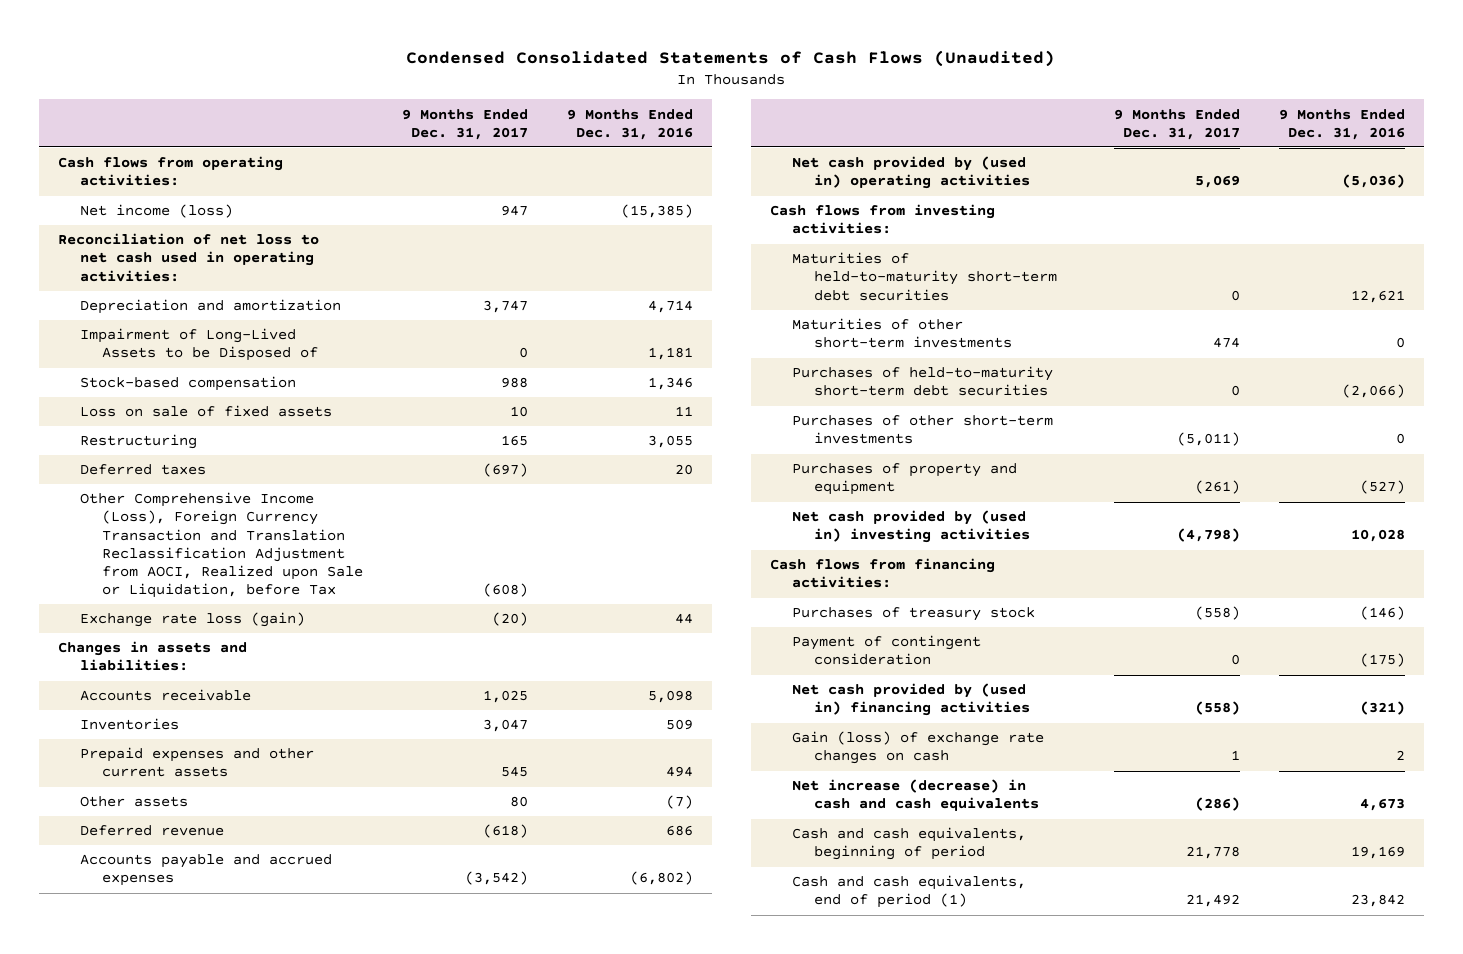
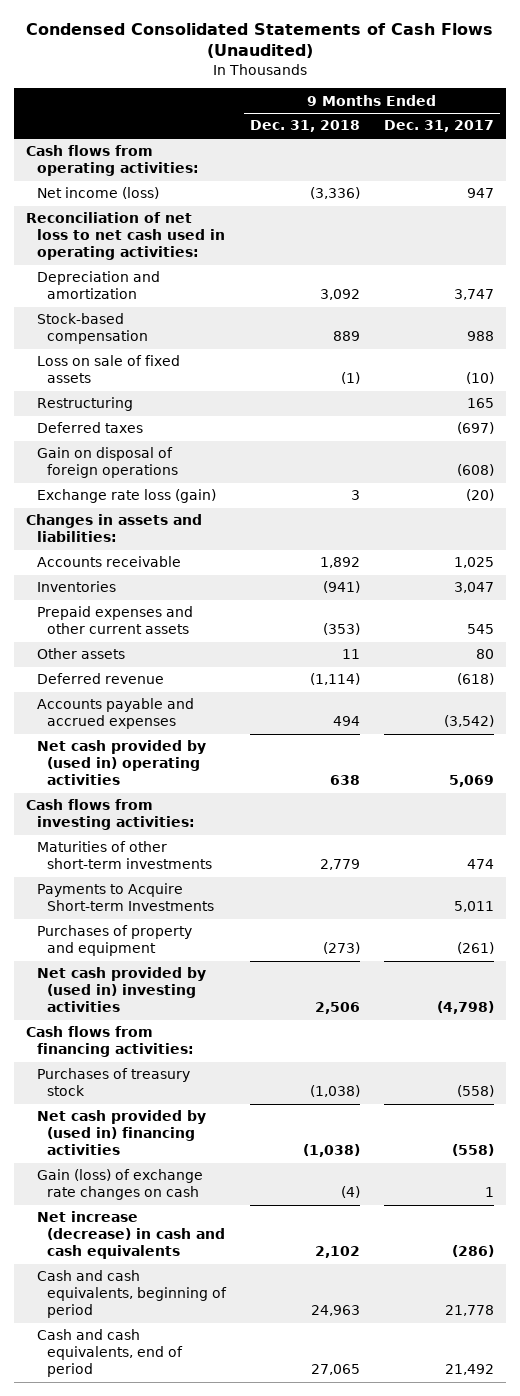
[566,108,693,140] 9 Months Ended Dec. 31, 2016 -> none
none -> [249,120,360,133] Dec. 31, 2018
[80,328,319,362] Impairment of Long-Lived Assets to be Disposed of -> none
[509,406,528,418] 10 -> [465,372,494,385] (10)
[80,492,364,598] Other Comprehensive Income (Loss), Foreign Currency Transaction and Translation Reclassification Adjustment from AOCI, Realized upon Sale or Liquidation, before Tax -> [36,447,178,479] Gain on disposal of foreign operations
[792,252,1058,301] Maturities of held-to-maturity short-term debt securities -> none
[792,366,1054,397] Purchases of held-to-maturity short-term debt securities -> none
[792,415,1054,445] Purchases of other short-term investments -> [36,883,214,912] Payments to Acquire Short-term Investments
[1176,432,1240,447] (5,011) -> [453,901,494,913] 5,011
[792,635,982,666] Payment of contingent consideration -> none
[792,875,1027,909] Cash and cash equivalents, end of period (1) -> [36,1329,183,1378] Cash and cash equivalents, end of period

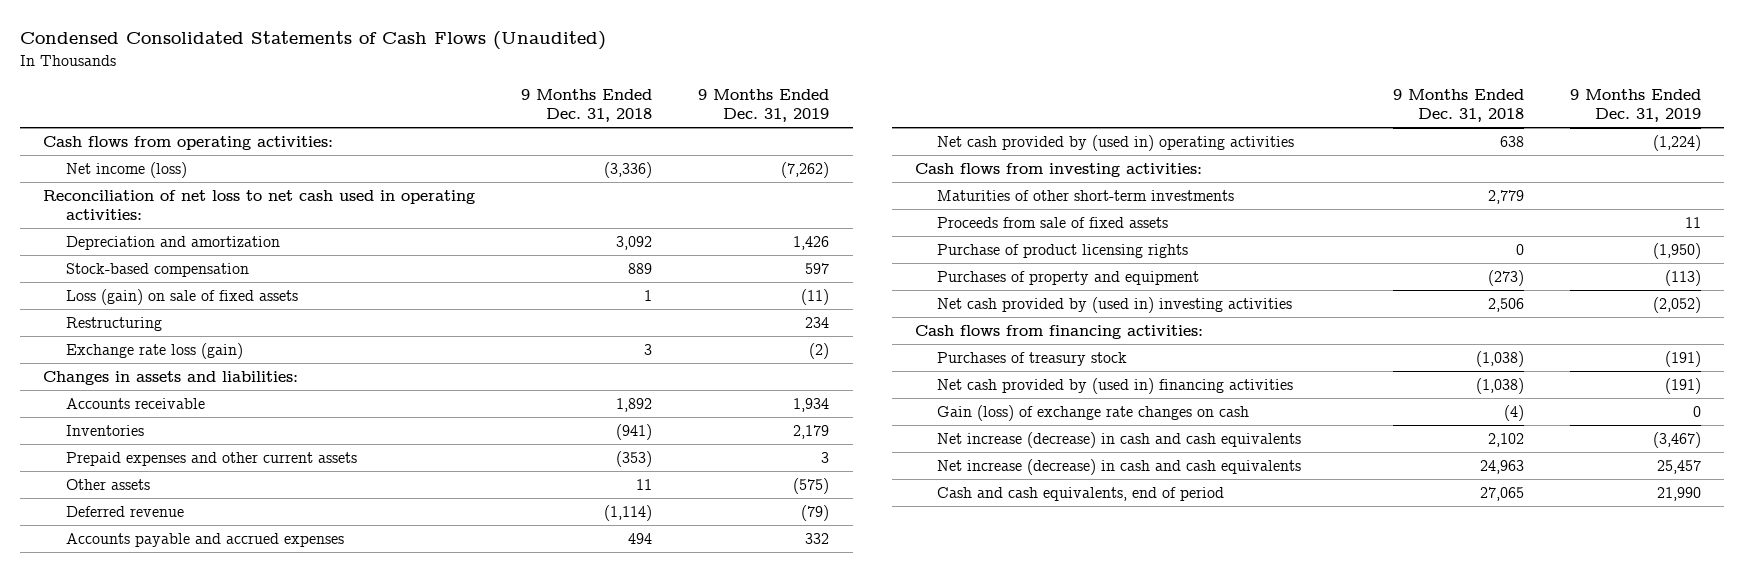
[383,120,494,133] Dec. 31, 2017 -> none
none -> [698,88,830,123] 9 Months Ended Dec. 31, 2019
[36,355,180,384] Loss on sale of fixed assets -> [65,288,298,305] Loss (gain) on sale of fixed assets
[340,372,360,385] (1) -> [644,289,653,301] 1
[36,422,143,434] Deferred taxes -> none
[36,447,178,479] Gain on disposal of foreign operations -> none
[36,883,214,912] Payments to Acquire Short-term Investments -> none
none -> [937,216,1169,228] Proceeds from sale of fixed assets
none -> [937,243,1189,258] Purchase of product licensing rights
[36,1270,227,1319] Cash and cash equivalents, beginning of period -> [937,458,1302,475] Net increase (decrease) in cash and cash equivalents

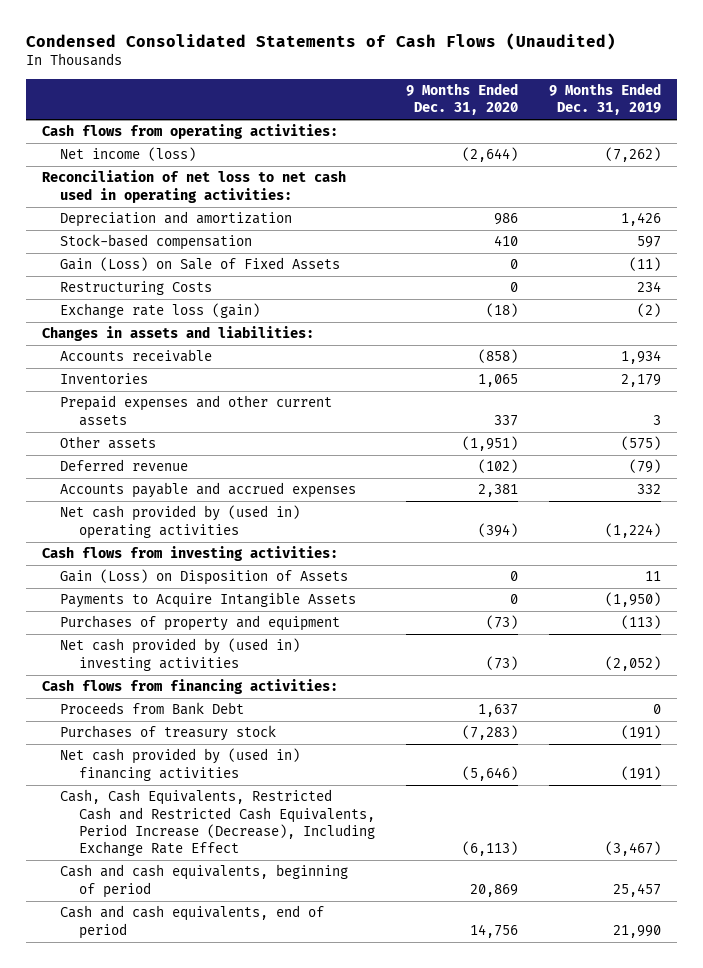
[521,88,653,123] 9 Months Ended Dec. 31, 2018 -> none
none -> [406,83,519,116] 9 Months Ended Dec. 31, 2020
[65,288,298,305] Loss (gain) on sale of fixed assets -> [60,257,341,272] Gain (Loss) on Sale of Fixed Assets
[65,316,162,331] Restructuring -> [60,281,213,296] Restructuring Costs
[937,189,1235,201] Maturities of other short-term investments -> none
[937,216,1169,228] Proceeds from sale of fixed assets -> none
none -> [60,569,349,586] Gain (Loss) on Disposition of Assets
[937,243,1189,258] Purchase of product licensing rights -> [60,592,357,609] Payments to Acquire Intangible Assets
none -> [60,702,245,716] Proceeds from Bank Debt
[937,404,1250,421] Gain (loss) of exchange rate changes on cash -> none
[937,431,1302,448] Net increase (decrease) in cash and cash equivalents -> [60,789,375,857] Cash, Cash Equivalents, Restricted Cash and Restricted Cash Equivalents, Period Increase (Decrease), Including Exchange Rate Effect
[937,458,1302,475] Net increase (decrease) in cash and cash equivalents -> [60,864,349,898] Cash and cash equivalents, beginning of period

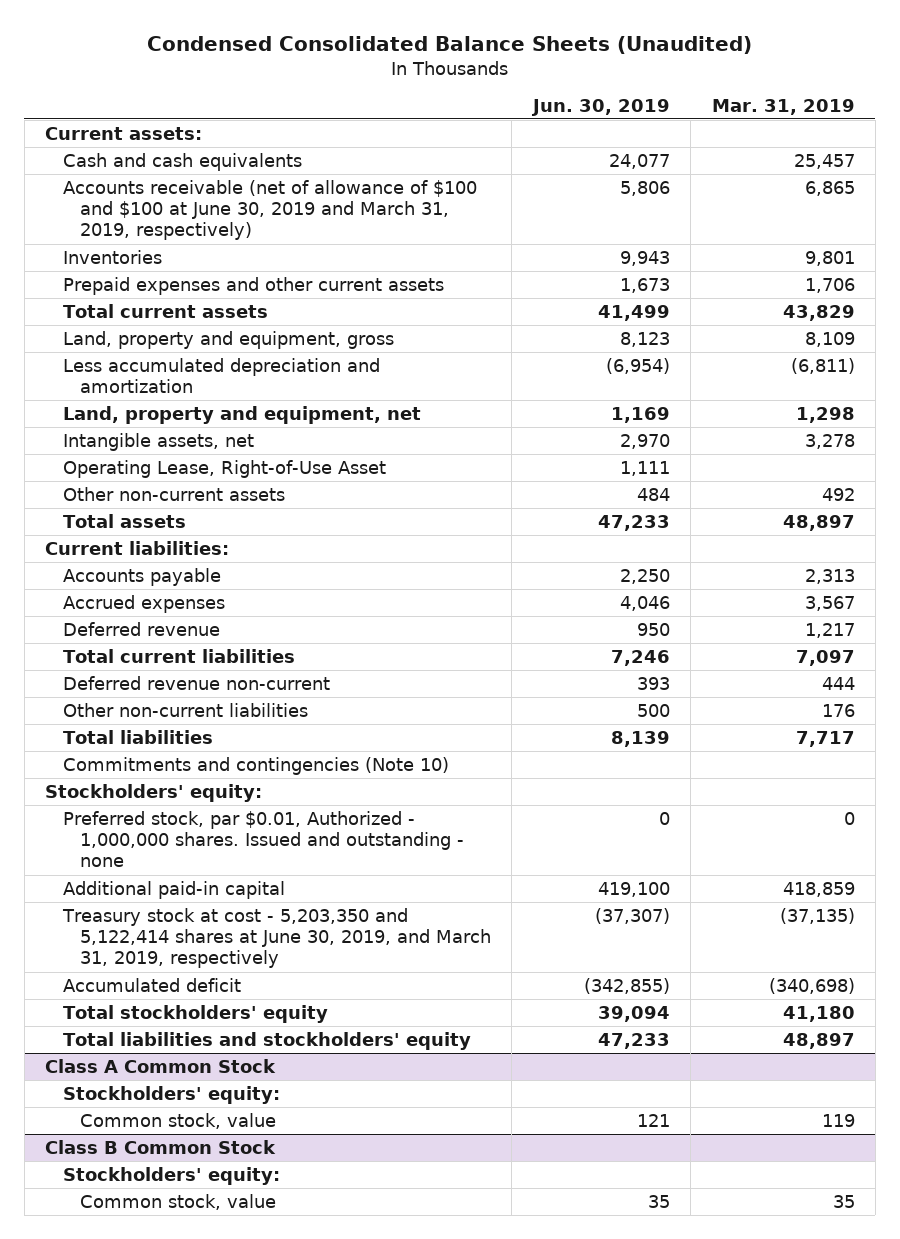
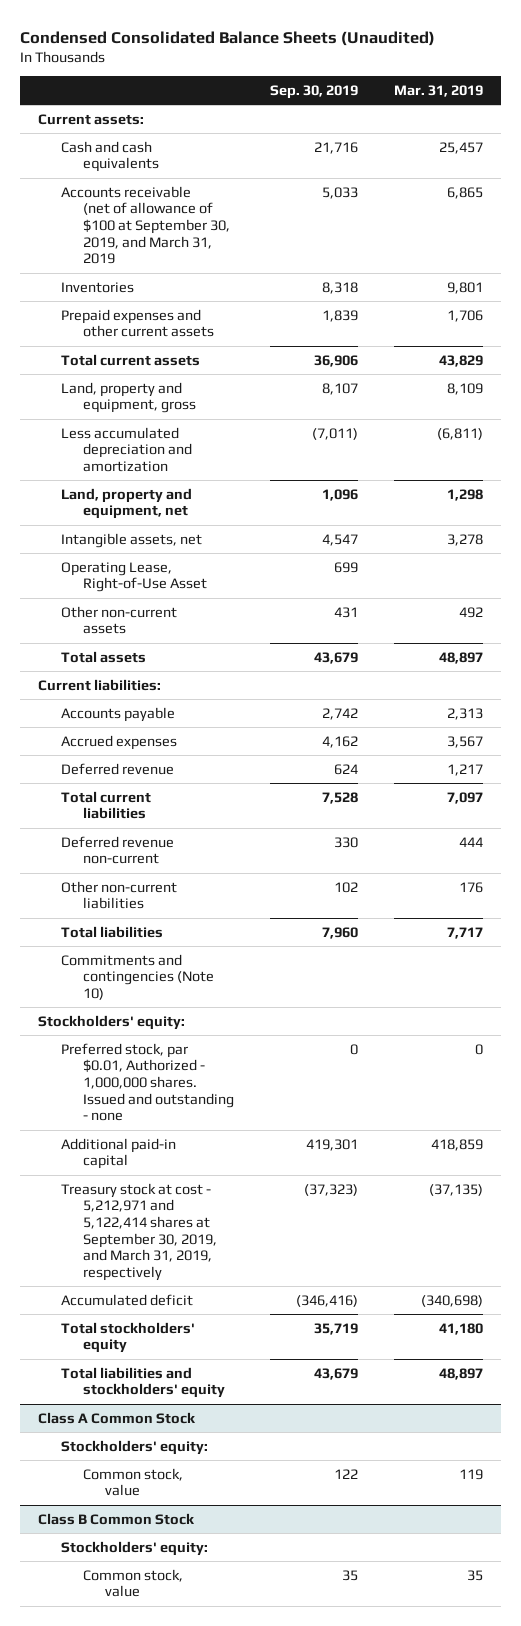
[530,98,670,116] Jun. 30, 2019 -> none
none -> [269,84,358,99] Sep. 30, 2019
[62,179,477,241] Accounts receivable (net of allowance of $100 and $100 at June 30, 2019 and March 31, 2019, respectively) -> [60,185,230,265] Accounts receivable (net of allowance of $100 at September 30, 2019, and March 31, 2019
[61,907,492,969] Treasury stock at cost - 5,203,350 and 5,122,414 shares at June 30, 2019, and March 31, 2019, respectively -> [60,1182,217,1281] Treasury stock at cost - 5,212,971 and 5,122,414 shares at September 30, 2019, and March 31, 2019, respectively

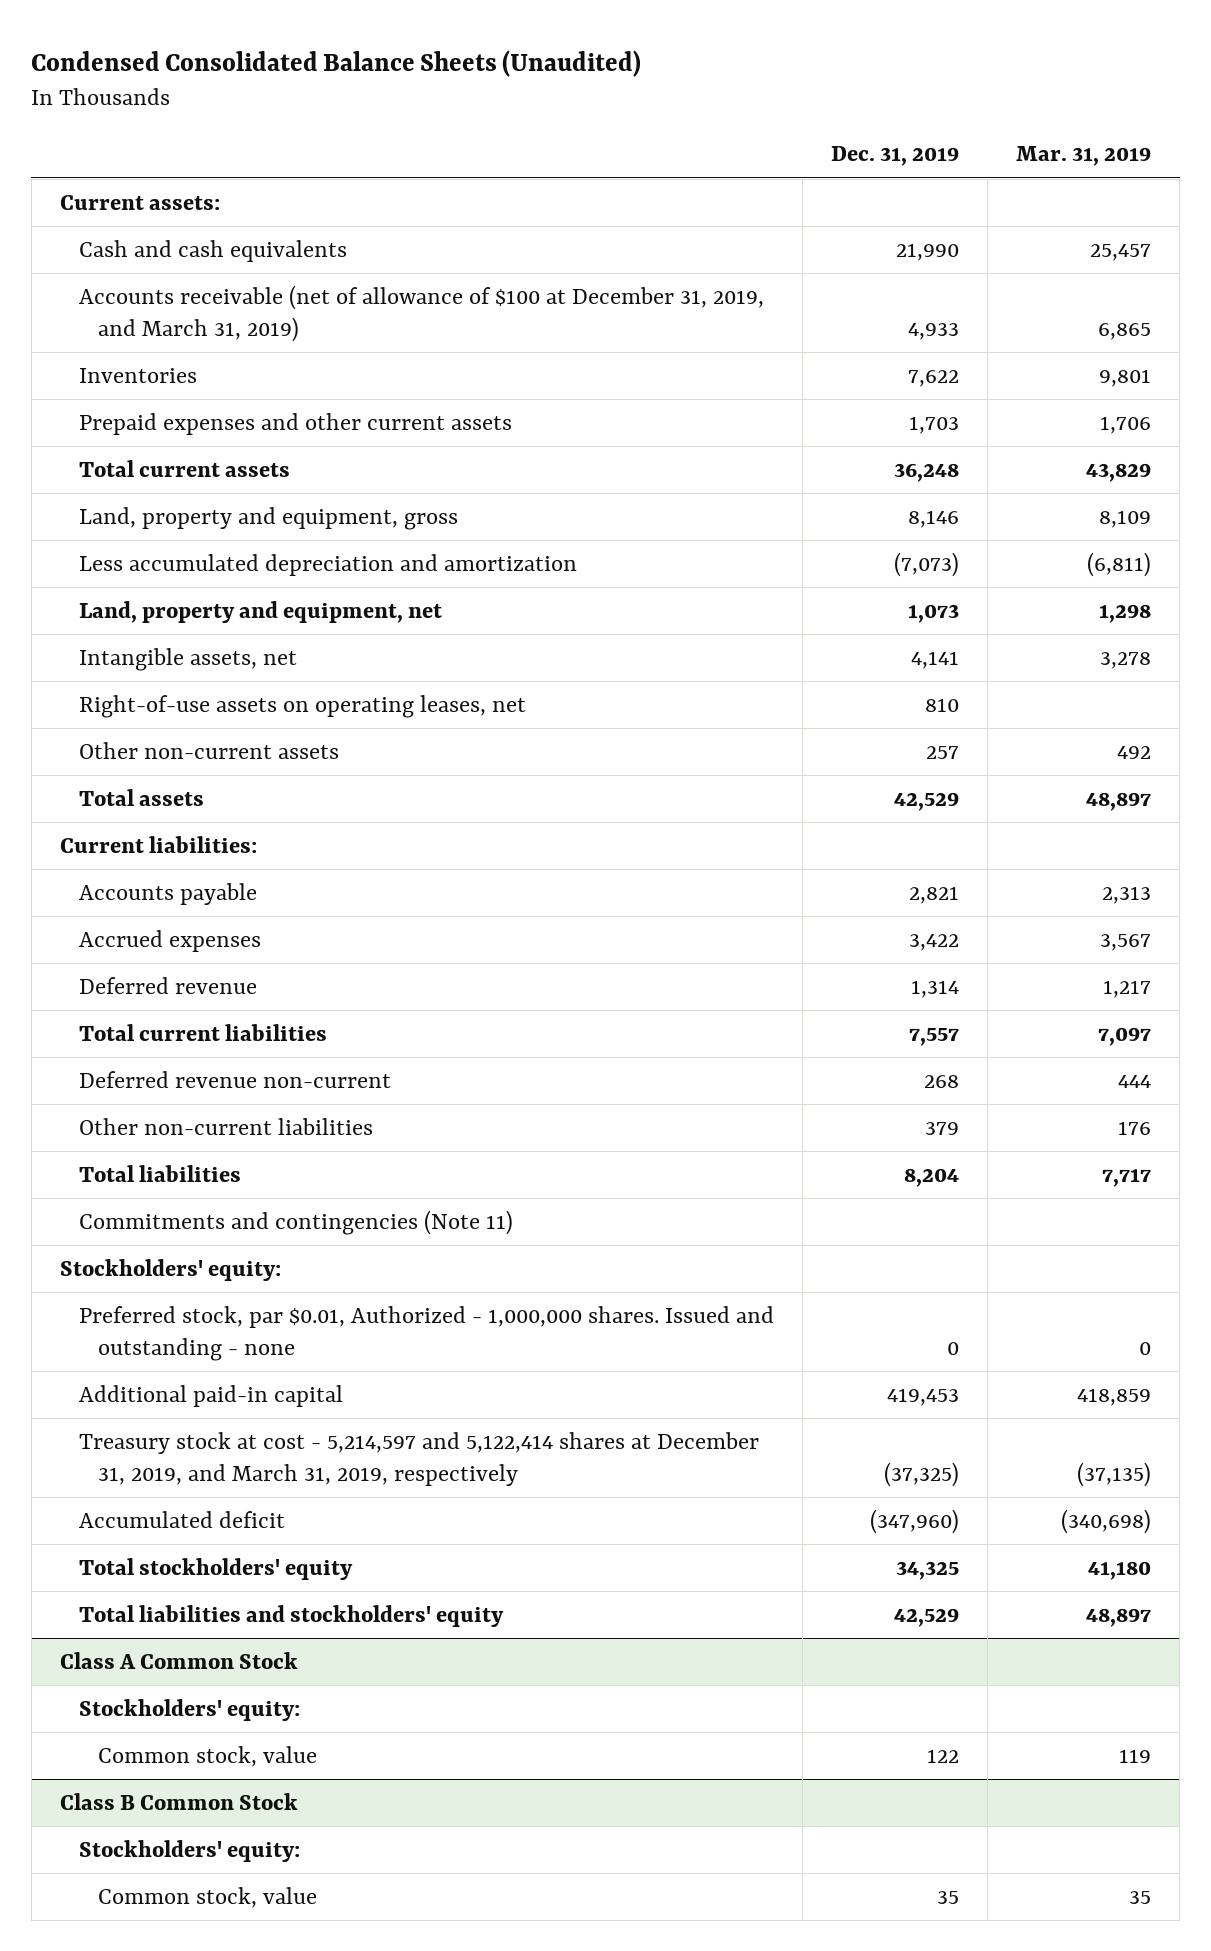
[269,84,358,99] Sep. 30, 2019 -> none
none -> [831,146,960,167] Dec. 31, 2019
[60,185,230,265] Accounts receivable (net of allowance of $100 at September 30, 2019, and March 31, 2019 -> [79,284,765,342] Accounts receivable (net of allowance of $100 at December 31, 2019, and March 31, 2019)
[60,561,207,593] Operating Lease, Right-of-Use Asset -> [79,694,527,718] Right-of-use assets on operating leases, net
[60,953,214,1000] Commitments and contingencies (Note 10) -> [79,1209,514,1235] Commitments and contingencies (Note 11)
[60,1182,217,1281] Treasury stock at cost - 5,212,971 and 5,122,414 shares at September 30, 2019, and March 31, 2019, respectively -> [79,1431,760,1486] Treasury stock at cost - 5,214,597 and 5,122,414 shares at December 31, 2019, and March 31, 2019, respectively

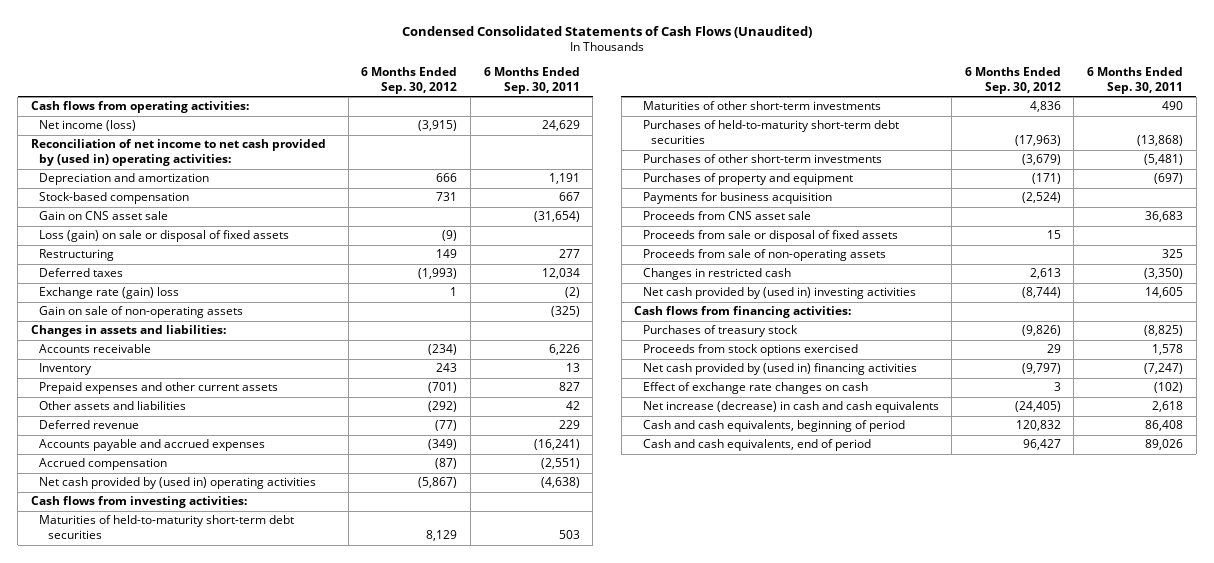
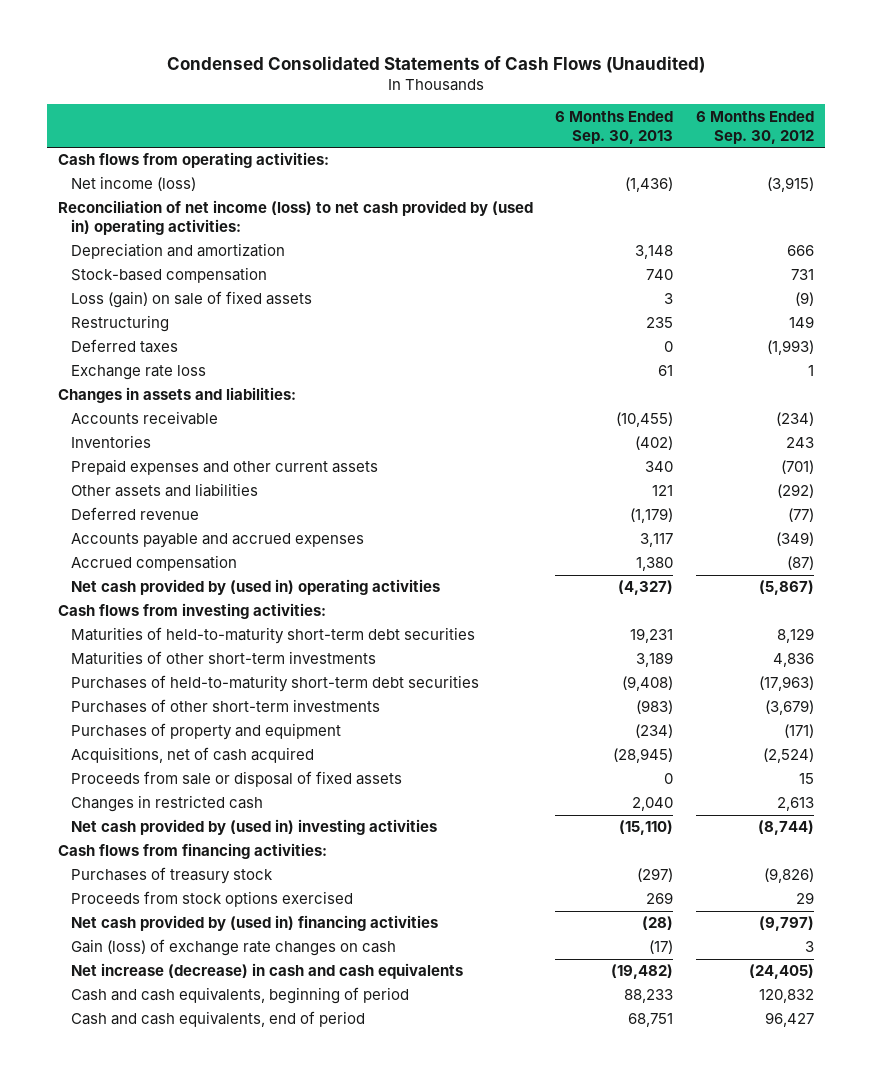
[483,67,580,94] 6 Months Ended Sep. 30, 2011 -> none
none -> [555,110,674,144] 6 Months Ended Sep. 30, 2013
[30,139,326,167] Reconciliation of net income to net cash provided by (used in) operating activities: -> [57,200,533,236] Reconciliation of net income (loss) to net cash provided by (used in) operating activities:
[39,211,169,221] Gain on CNS asset sale -> none
[39,230,290,243] Loss (gain) on sale or disposal of fixed assets -> [70,291,312,309] Loss (gain) on sale of fixed assets
[39,306,244,319] Gain on sale of non-operating assets -> none
[39,287,180,300] Exchange rate (gain) loss -> [70,365,206,381] Exchange rate loss
[39,363,93,376] Inventory -> [70,435,151,449] Inventories
[642,211,811,221] Proceeds from CNS asset sale -> none
[642,192,832,205] Payments for business acquisition -> [70,747,314,764] Acquisitions, net of cash acquired
[642,249,886,262] Proceeds from sale of non-operating assets -> none
[642,382,868,395] Effect of exchange rate changes on cash -> [70,939,396,957] Gain (loss) of exchange rate changes on cash

